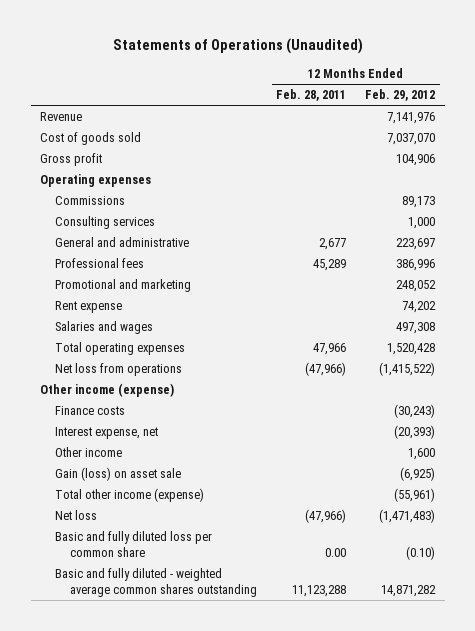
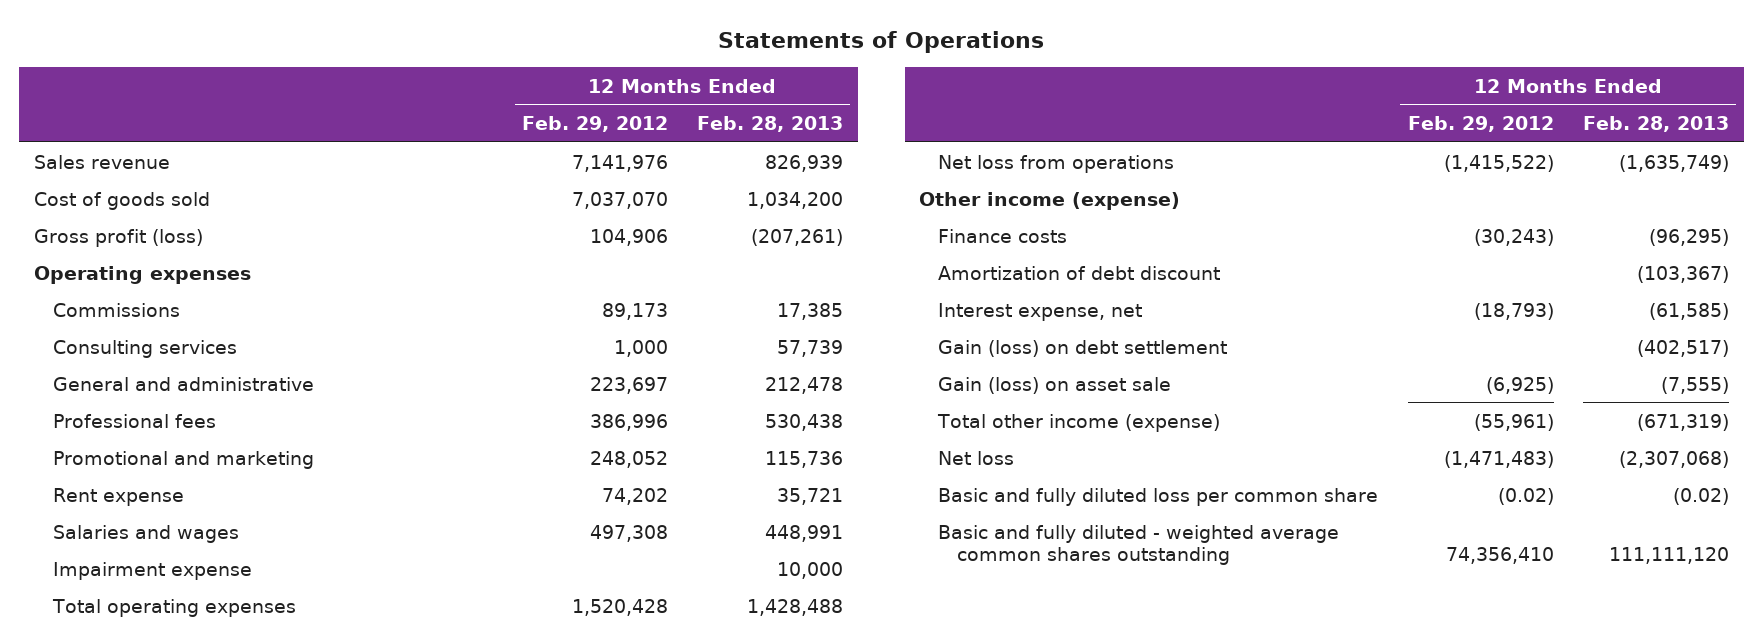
[112,38,363,55] Statements of Operations (Unaudited) -> [718,31,1045,54] Statements of Operations
[276,89,347,102] Feb. 28, 2011 -> none
none -> [697,115,844,132] Feb. 28, 2013
[40,112,83,122] Revenue -> [33,154,170,169] Sales revenue
[40,153,103,167] Gross profit -> [33,228,203,247] Gross profit (loss)
none -> [52,561,252,580] Impairment expense
[55,447,123,458] Other income -> none
none -> [938,265,1221,280] Amortization of debt discount
[394,425,436,440] (20,393) -> [1473,302,1554,320] (18,793)
none -> [938,339,1228,357] Gain (loss) on debt settlement
[406,545,436,560] (0.10) -> [1497,487,1554,505] (0.02)
[381,584,437,597] 14,871,282 -> [1445,546,1554,564] 74,356,410

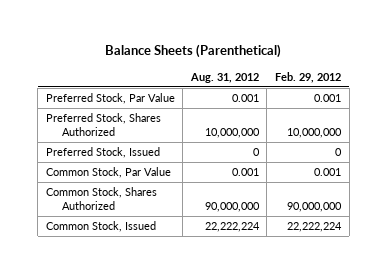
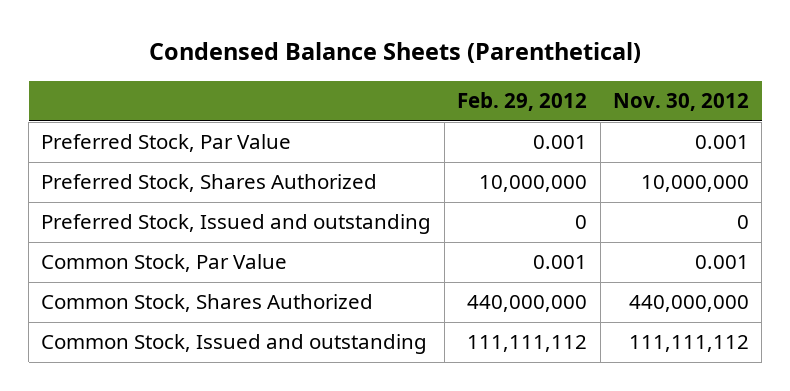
[105,44,282,59] Balance Sheets (Parenthetical) -> [149,42,642,64] Condensed Balance Sheets (Parenthetical)
[189,72,259,83] Aug. 31, 2012 -> none
none -> [612,93,749,112] Nov. 30, 2012
[45,147,160,159] Preferred Stock, Issued -> [41,214,432,235] Preferred Stock, Issued and outstanding
[287,202,343,213] 90,000,000 -> [467,295,588,313] 440,000,000
[45,221,156,233] Common Stock, Issued -> [41,334,428,355] Common Stock, Issued and outstanding
[287,222,343,233] 22,222,224 -> [467,335,588,353] 111,111,112

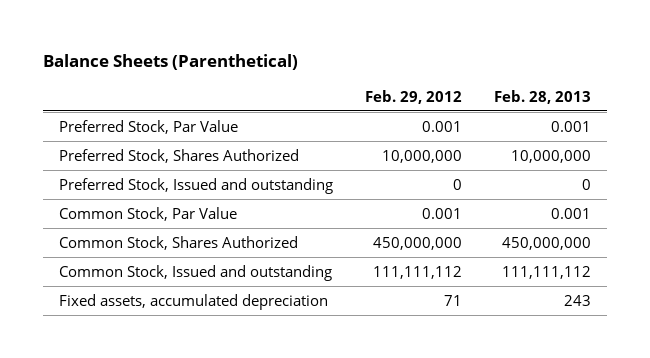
[149,42,642,64] Condensed Balance Sheets (Parenthetical) -> [43,53,299,70] Balance Sheets (Parenthetical)
[612,93,749,112] Nov. 30, 2012 -> none
none -> [494,89,592,104] Feb. 28, 2013
[467,295,588,313] 440,000,000 -> [373,236,463,250] 450,000,000
none -> [59,293,329,310] Fixed assets, accumulated depreciation

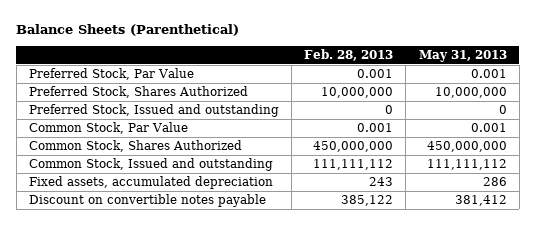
[365,89,463,104] Feb. 29, 2012 -> none
none -> [418,49,507,62] May 31, 2013
none -> [29,194,267,208] Discount on convertible notes payable

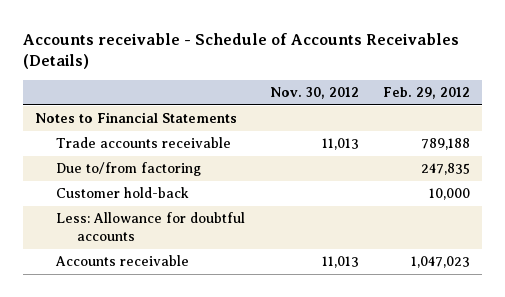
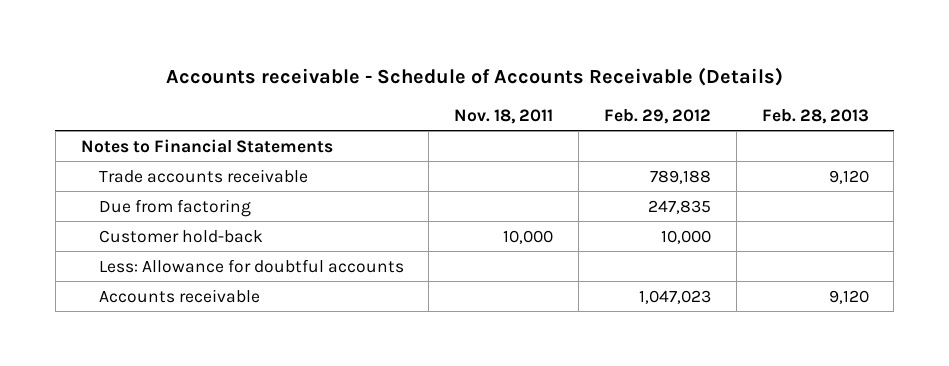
[23,32,460,70] Accounts receivable - Schedule of Accounts Receivables (Details) -> [165,66,783,86] Accounts receivable - Schedule of Accounts Receivable (Details)
[269,87,359,100] Nov. 30, 2012 -> none
none -> [454,108,554,124] Nov. 18, 2011
none -> [761,108,869,124] Feb. 28, 2013
[56,162,202,177] Due to/from factoring -> [98,198,251,217] Due from factoring

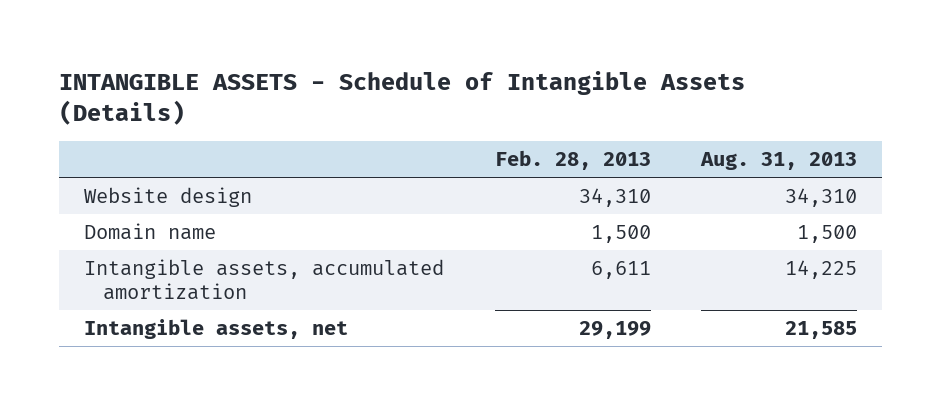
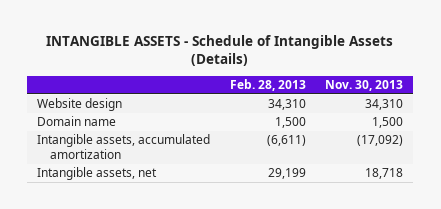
[699,152,857,171] Aug. 31, 2013 -> none
none -> [325,80,404,92] Nov. 30, 2013
[590,261,651,280] 6,611 -> [266,135,306,147] (6,611)

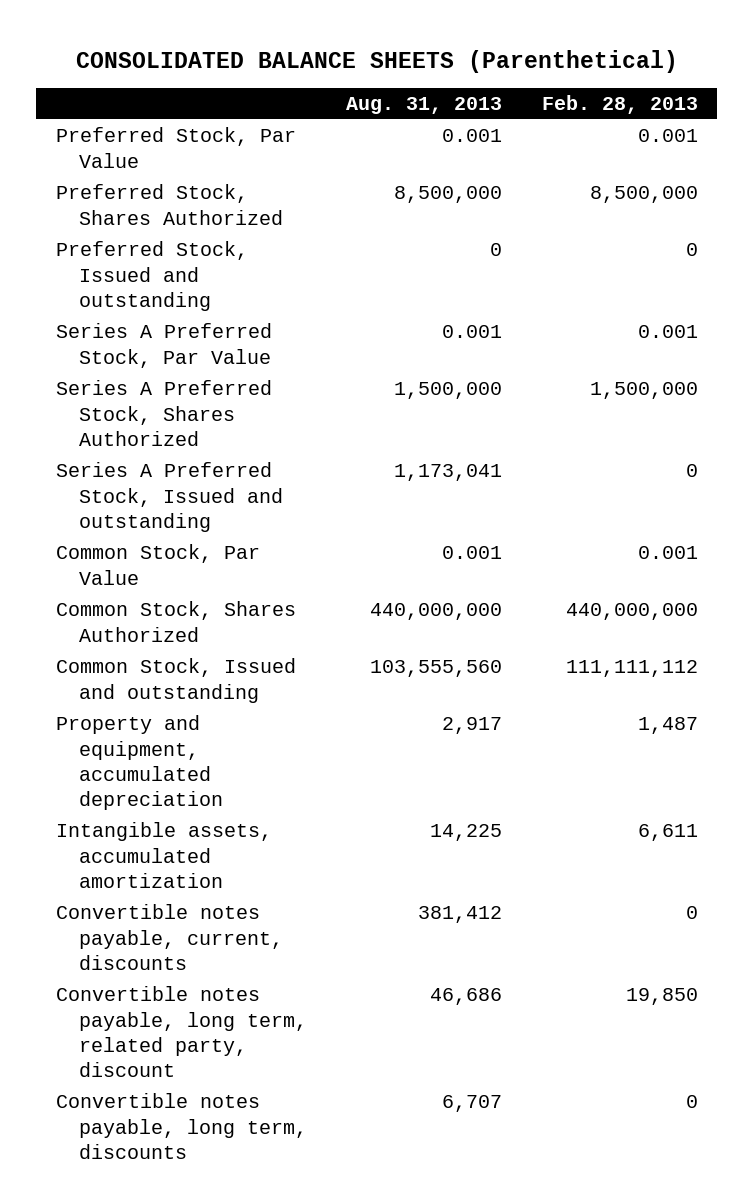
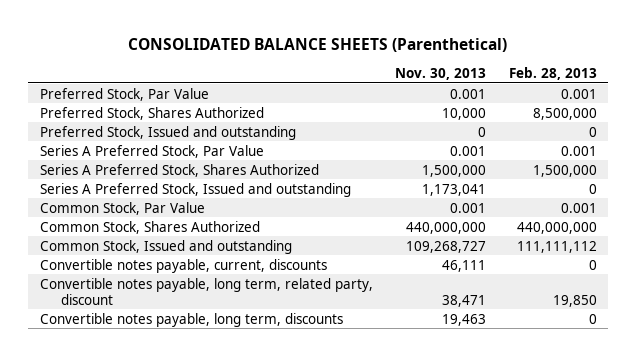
[346,96,503,114] Aug. 31, 2013 -> none
none -> [395,68,487,81] Nov. 30, 2013
[56,715,223,811] Property and equipment, accumulated depreciation -> none
[56,822,273,888] Intangible assets, accumulated amortization -> none

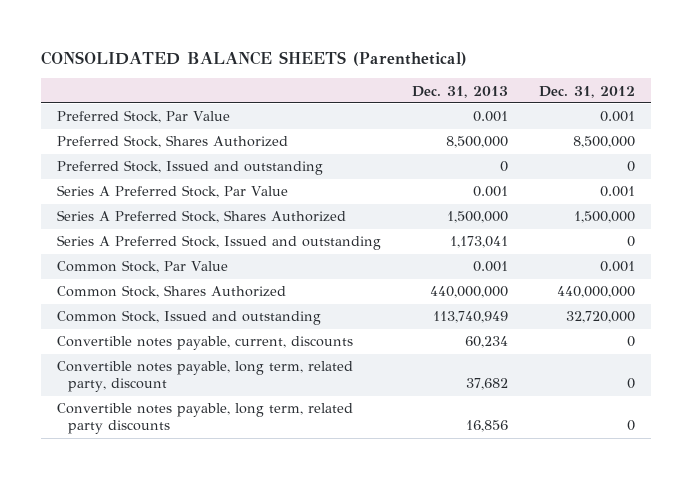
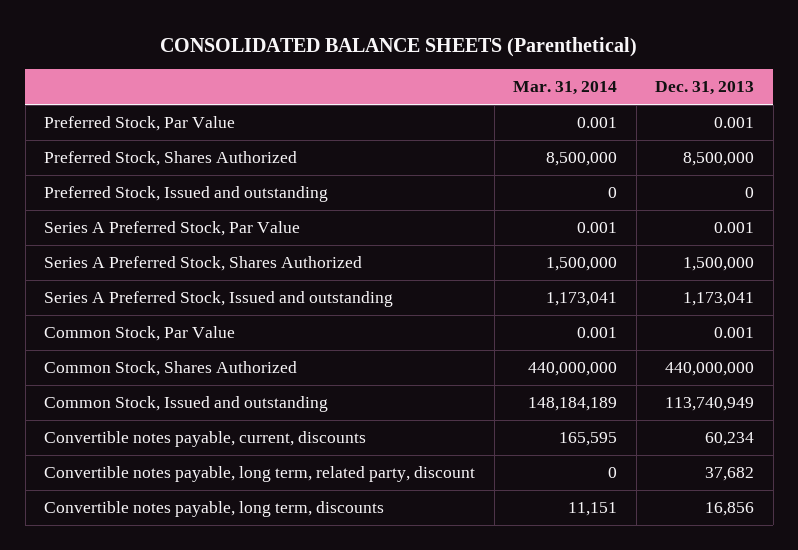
[539,85,636,98] Dec. 31, 2012 -> none
none -> [513,81,618,96] Mar. 31, 2014
[56,403,353,435] Convertible notes payable, long term, related party discounts -> [44,501,385,518] Convertible notes payable, long term, discounts

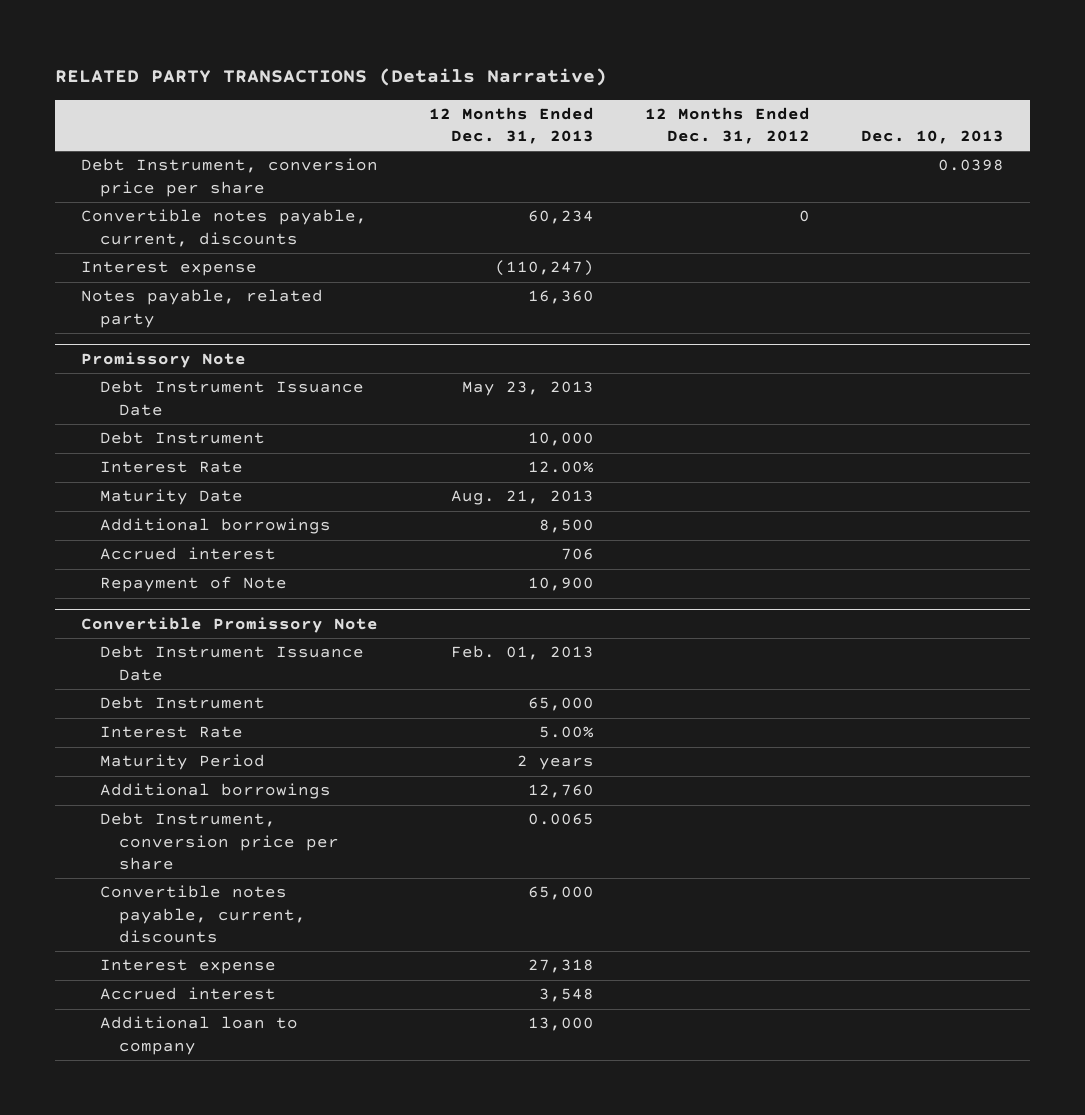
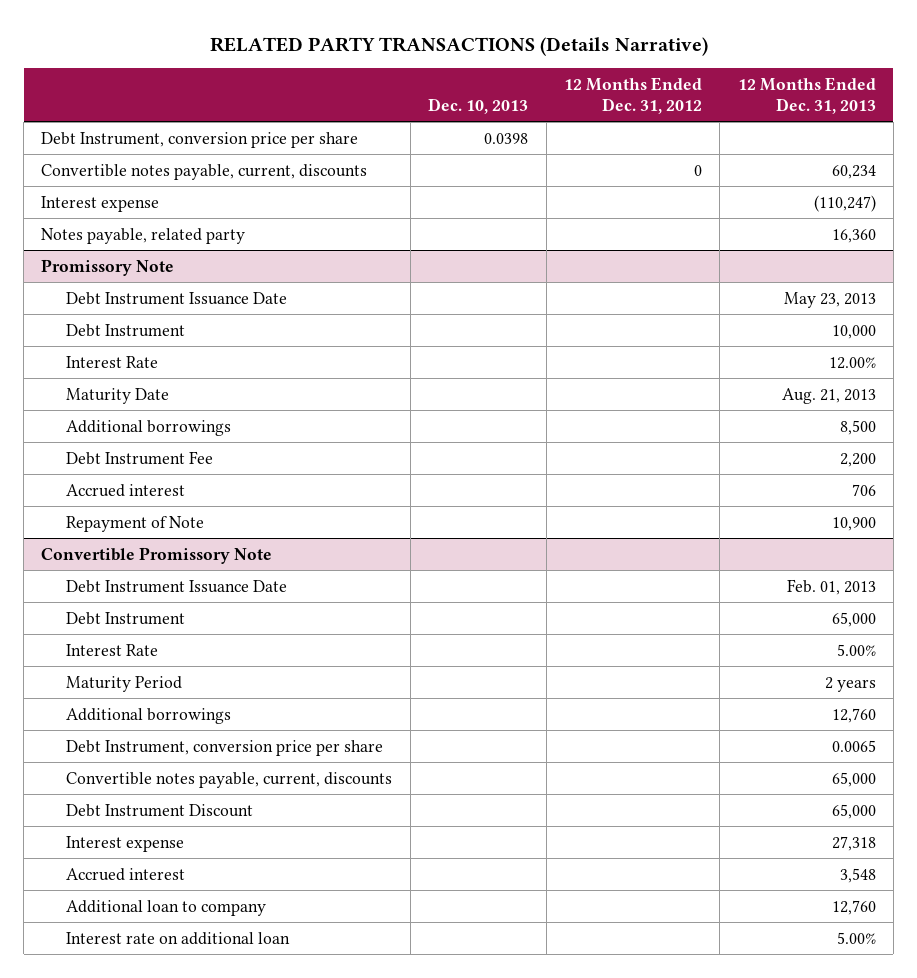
none -> [66,450,214,465] Debt Instrument Fee
none -> [66,803,254,817] Debt Instrument Discount
[527,1017,594,1032] 13,000 -> [831,899,876,915] 12,760
none -> [66,931,291,945] Interest rate on additional loan

